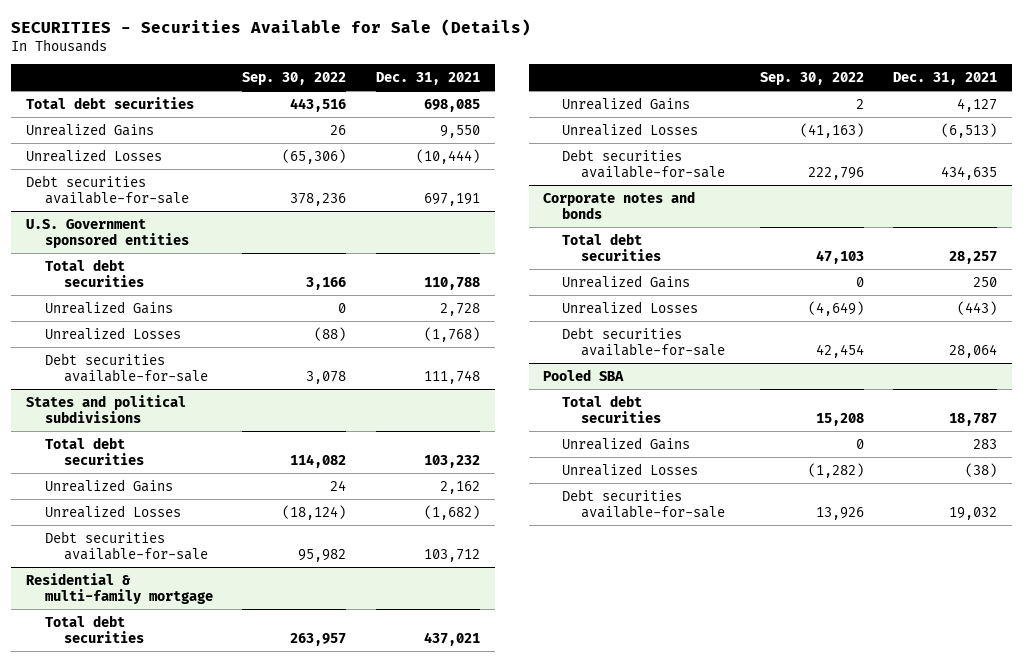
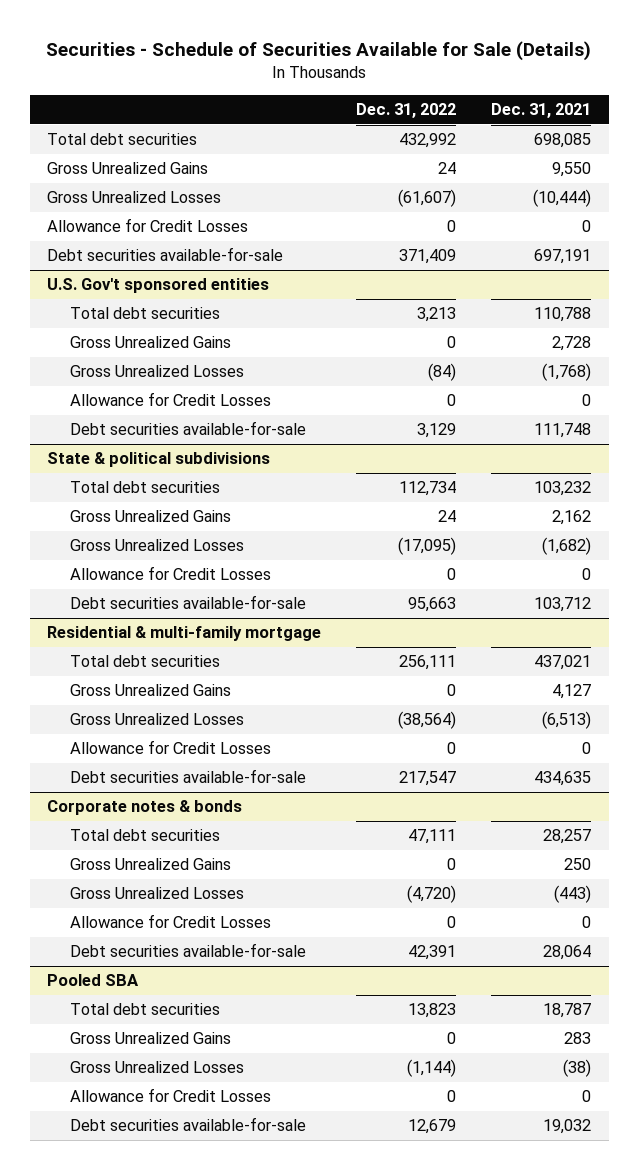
[11,18,532,36] SECURITIES - Securities Available for Sale (Details) -> [46,40,592,61] Securities - Schedule of Securities Available for Sale (Details)
[242,72,347,86] Sep. 30, 2022 -> none
none -> [356,103,457,119] Dec. 31, 2022
[26,122,155,136] Unrealized Gains -> [47,162,209,175] Gross Unrealized Gains
[26,148,163,162] Unrealized Losses -> [47,191,222,204] Gross Unrealized Losses
none -> [47,218,249,233] Allowance for Credit Losses
[26,218,189,249] U.S. Government sponsored entities -> [47,278,270,294] U.S. Gov't sponsored entities
[44,300,173,314] Unrealized Gains -> [70,336,232,349] Gross Unrealized Gains
[44,326,181,340] Unrealized Losses -> [70,365,245,378] Gross Unrealized Losses
none -> [70,392,272,407] Allowance for Credit Losses
[26,394,187,424] States and political subdivisions -> [47,452,271,468] State & political subdivisions
[44,478,173,492] Unrealized Gains -> [70,510,232,523] Gross Unrealized Gains
[44,504,181,518] Unrealized Losses -> [70,539,245,552] Gross Unrealized Losses
none -> [70,566,272,581] Allowance for Credit Losses
[562,96,691,110] Unrealized Gains -> [70,684,232,697] Gross Unrealized Gains
[562,122,699,136] Unrealized Losses -> [70,713,245,726] Gross Unrealized Losses
none -> [70,740,272,755] Allowance for Credit Losses
[543,190,696,220] Corporate notes and bonds -> [47,800,243,816] Corporate notes & bonds
[562,274,691,288] Unrealized Gains -> [70,858,232,871] Gross Unrealized Gains
[562,300,699,314] Unrealized Losses -> [70,887,245,900] Gross Unrealized Losses
none -> [70,914,272,929] Allowance for Credit Losses
[562,436,691,450] Unrealized Gains -> [70,1032,232,1045] Gross Unrealized Gains
[562,462,699,476] Unrealized Losses -> [70,1061,245,1074] Gross Unrealized Losses
none -> [70,1088,272,1103] Allowance for Credit Losses

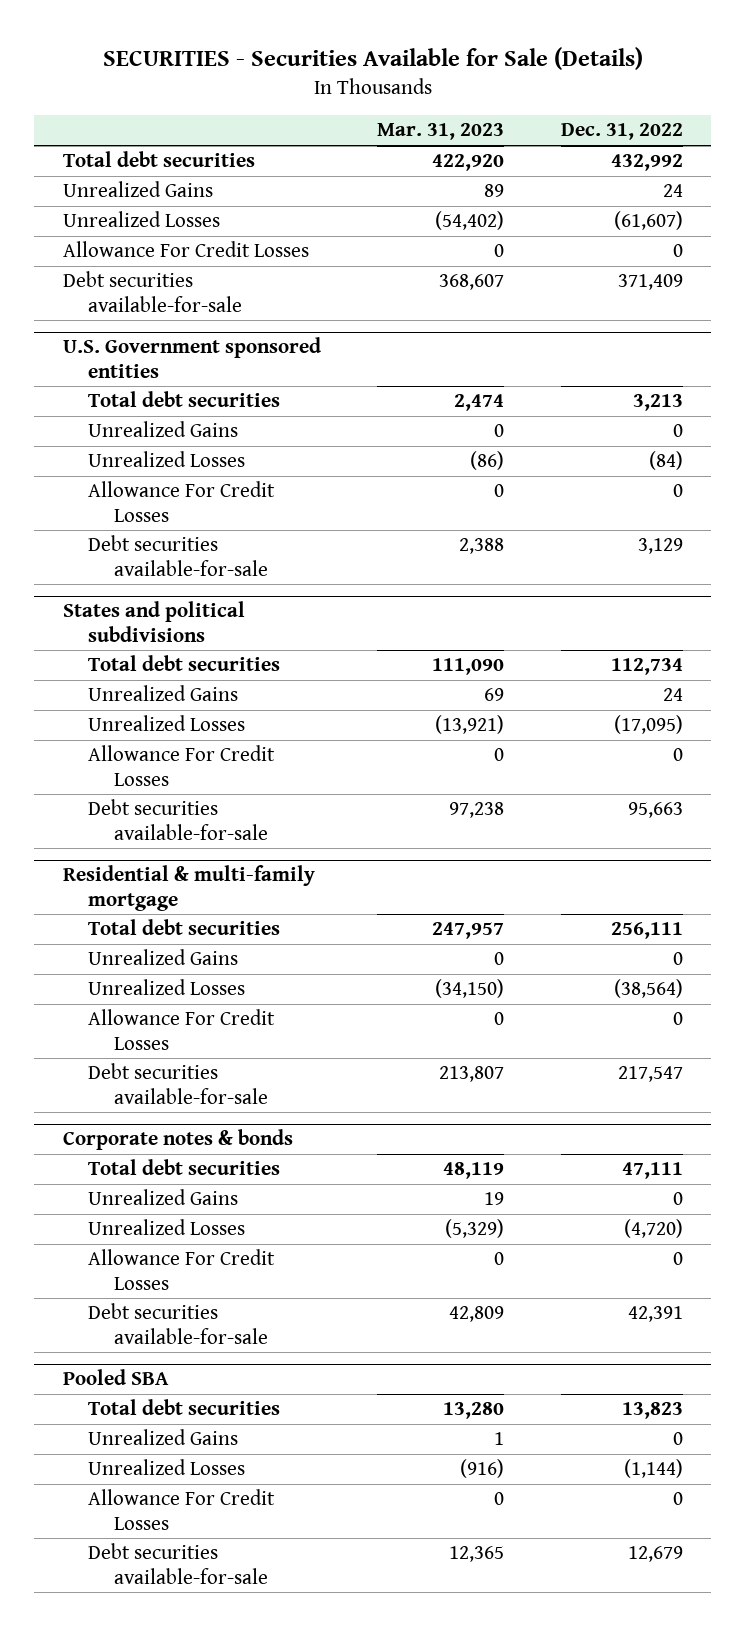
[46,40,592,61] Securities - Schedule of Securities Available for Sale (Details) -> [102,47,643,71] SECURITIES - Securities Available for Sale (Details)
[491,103,592,119] Dec. 31, 2021 -> none
none -> [377,123,505,141] Mar. 31, 2023
[47,162,209,175] Gross Unrealized Gains -> [62,181,213,198] Unrealized Gains
[47,191,222,204] Gross Unrealized Losses -> [62,211,220,228] Unrealized Losses
[47,218,249,233] Allowance for Credit Losses -> [62,241,309,258] Allowance For Credit Losses
[47,278,270,294] U.S. Gov't sponsored entities -> [62,337,321,378] U.S. Government sponsored entities
[70,336,232,349] Gross Unrealized Gains -> [88,421,239,438] Unrealized Gains
[70,365,245,378] Gross Unrealized Losses -> [88,451,246,468] Unrealized Losses
[70,392,272,407] Allowance for Credit Losses -> [88,481,276,522] Allowance For Credit Losses
[47,452,271,468] State & political subdivisions -> [62,601,245,642] States and political subdivisions
[70,510,232,523] Gross Unrealized Gains -> [88,685,239,702] Unrealized Gains
[70,539,245,552] Gross Unrealized Losses -> [88,715,246,732] Unrealized Losses
[70,566,272,581] Allowance for Credit Losses -> [88,745,276,786] Allowance For Credit Losses
[70,684,232,697] Gross Unrealized Gains -> [88,949,239,966] Unrealized Gains
[70,713,245,726] Gross Unrealized Losses -> [88,979,246,996] Unrealized Losses
[70,740,272,755] Allowance for Credit Losses -> [88,1009,276,1050] Allowance For Credit Losses
[70,858,232,871] Gross Unrealized Gains -> [88,1189,239,1206] Unrealized Gains
[70,887,245,900] Gross Unrealized Losses -> [88,1219,246,1236] Unrealized Losses
[70,914,272,929] Allowance for Credit Losses -> [88,1249,276,1290] Allowance For Credit Losses
[70,1032,232,1045] Gross Unrealized Gains -> [88,1429,239,1446] Unrealized Gains
[70,1061,245,1074] Gross Unrealized Losses -> [88,1459,246,1476] Unrealized Losses
[70,1088,272,1103] Allowance for Credit Losses -> [88,1489,276,1530] Allowance For Credit Losses

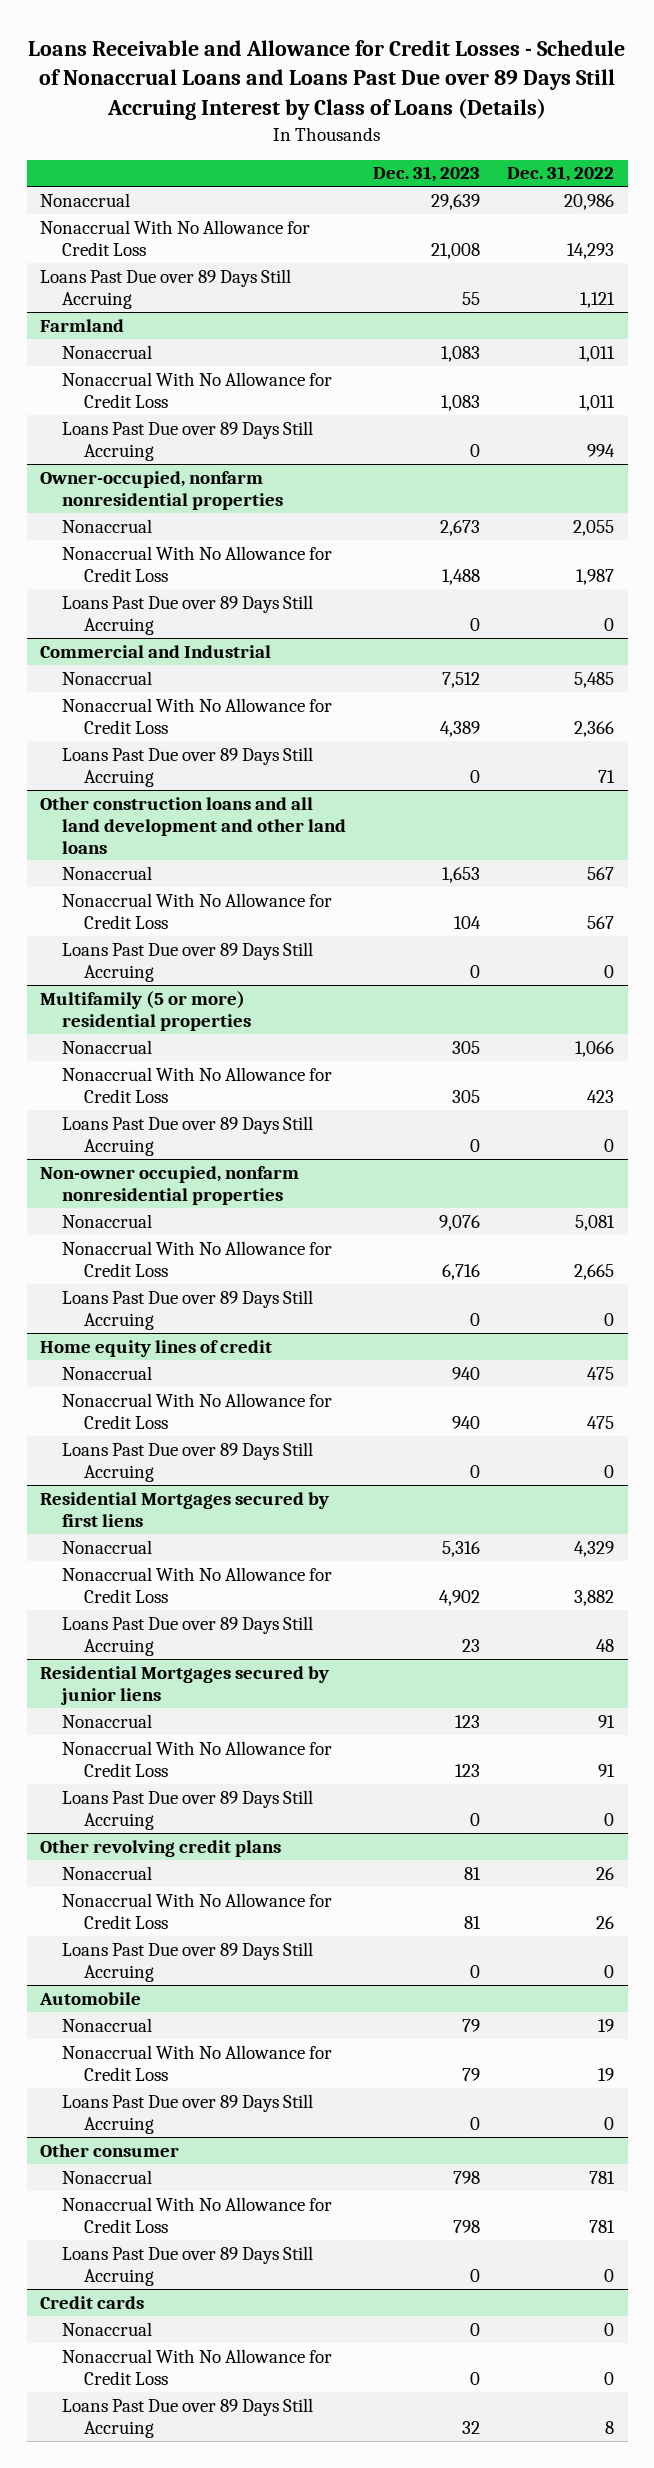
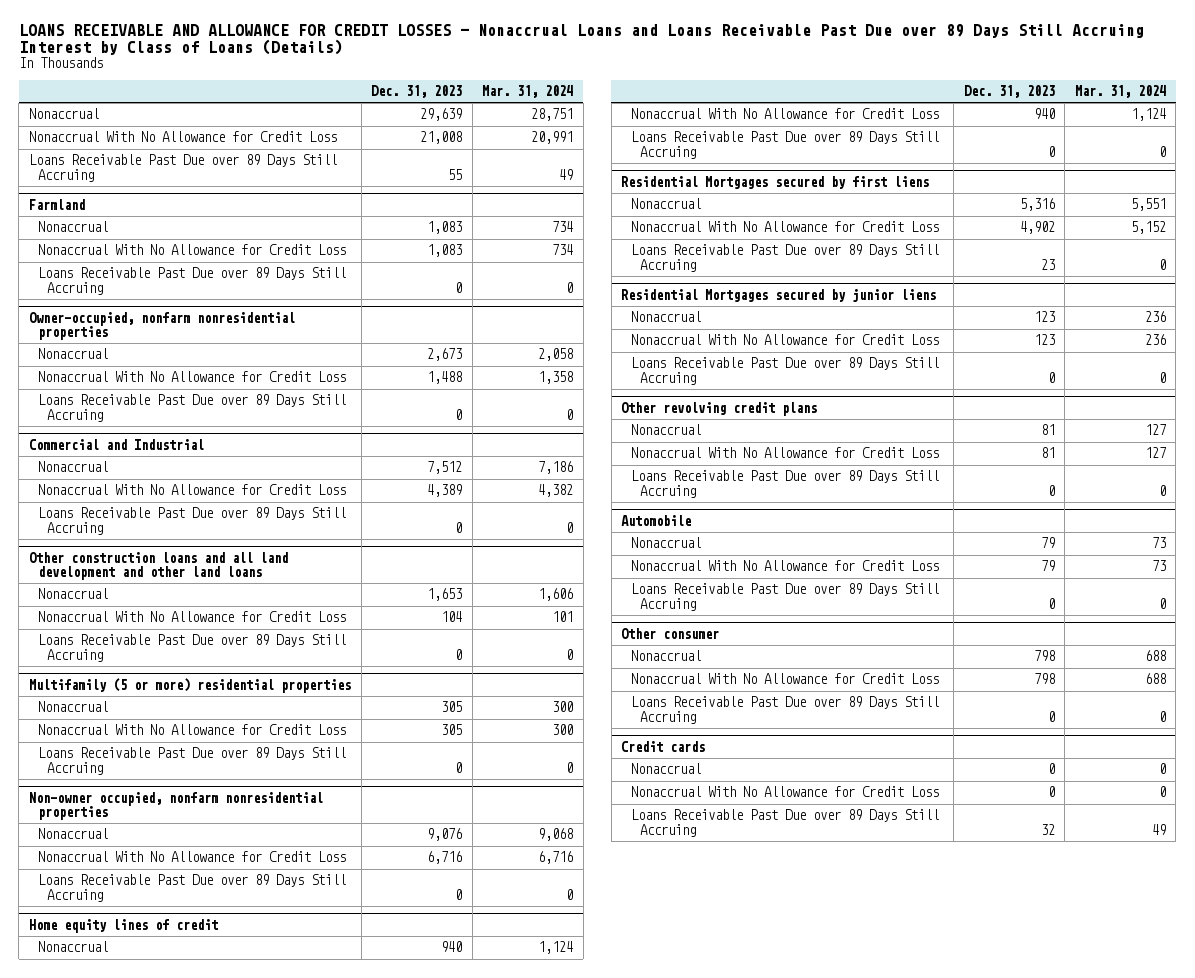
[28,40,626,120] Loans Receivable and Allowance for Credit Losses - Schedule of Nonaccrual Loans and Loans Past Due over 89 Days Still Accruing Interest by Class of Loans (Details) -> [18,24,1144,56] LOANS RECEIVABLE AND ALLOWANCE FOR CREDIT LOSSES - Nonaccrual Loans and Loans Receivable Past Due over 89 Days Still Accruing Interest by Class of Loans (Details)
[507,166,615,183] Dec. 31, 2022 -> none
none -> [482,85,574,99] Mar. 31, 2024
[40,268,292,309] Loans Past Due over 89 Days Still Accruing -> [28,154,337,182] Loans Receivable Past Due over 89 Days Still Accruing
[61,420,313,461] Loans Past Due over 89 Days Still Accruing -> [38,267,347,295] Loans Receivable Past Due over 89 Days Still Accruing
[61,594,313,635] Loans Past Due over 89 Days Still Accruing -> [38,394,347,422] Loans Receivable Past Due over 89 Days Still Accruing
[61,746,313,787] Loans Past Due over 89 Days Still Accruing -> [38,507,347,535] Loans Receivable Past Due over 89 Days Still Accruing
[61,941,313,982] Loans Past Due over 89 Days Still Accruing -> [38,634,347,662] Loans Receivable Past Due over 89 Days Still Accruing
[61,1115,313,1156] Loans Past Due over 89 Days Still Accruing -> [38,747,347,775] Loans Receivable Past Due over 89 Days Still Accruing
[61,1289,313,1330] Loans Past Due over 89 Days Still Accruing -> [38,874,347,902] Loans Receivable Past Due over 89 Days Still Accruing
[61,1441,313,1482] Loans Past Due over 89 Days Still Accruing -> [630,131,939,159] Loans Receivable Past Due over 89 Days Still Accruing
[61,1615,313,1656] Loans Past Due over 89 Days Still Accruing -> [630,244,939,272] Loans Receivable Past Due over 89 Days Still Accruing
[61,1789,313,1830] Loans Past Due over 89 Days Still Accruing -> [630,357,939,385] Loans Receivable Past Due over 89 Days Still Accruing
[61,1941,313,1982] Loans Past Due over 89 Days Still Accruing -> [630,470,939,498] Loans Receivable Past Due over 89 Days Still Accruing
[61,2093,313,2134] Loans Past Due over 89 Days Still Accruing -> [630,583,939,611] Loans Receivable Past Due over 89 Days Still Accruing
[61,2245,313,2286] Loans Past Due over 89 Days Still Accruing -> [630,696,939,724] Loans Receivable Past Due over 89 Days Still Accruing
[61,2397,313,2438] Loans Past Due over 89 Days Still Accruing -> [630,809,939,837] Loans Receivable Past Due over 89 Days Still Accruing

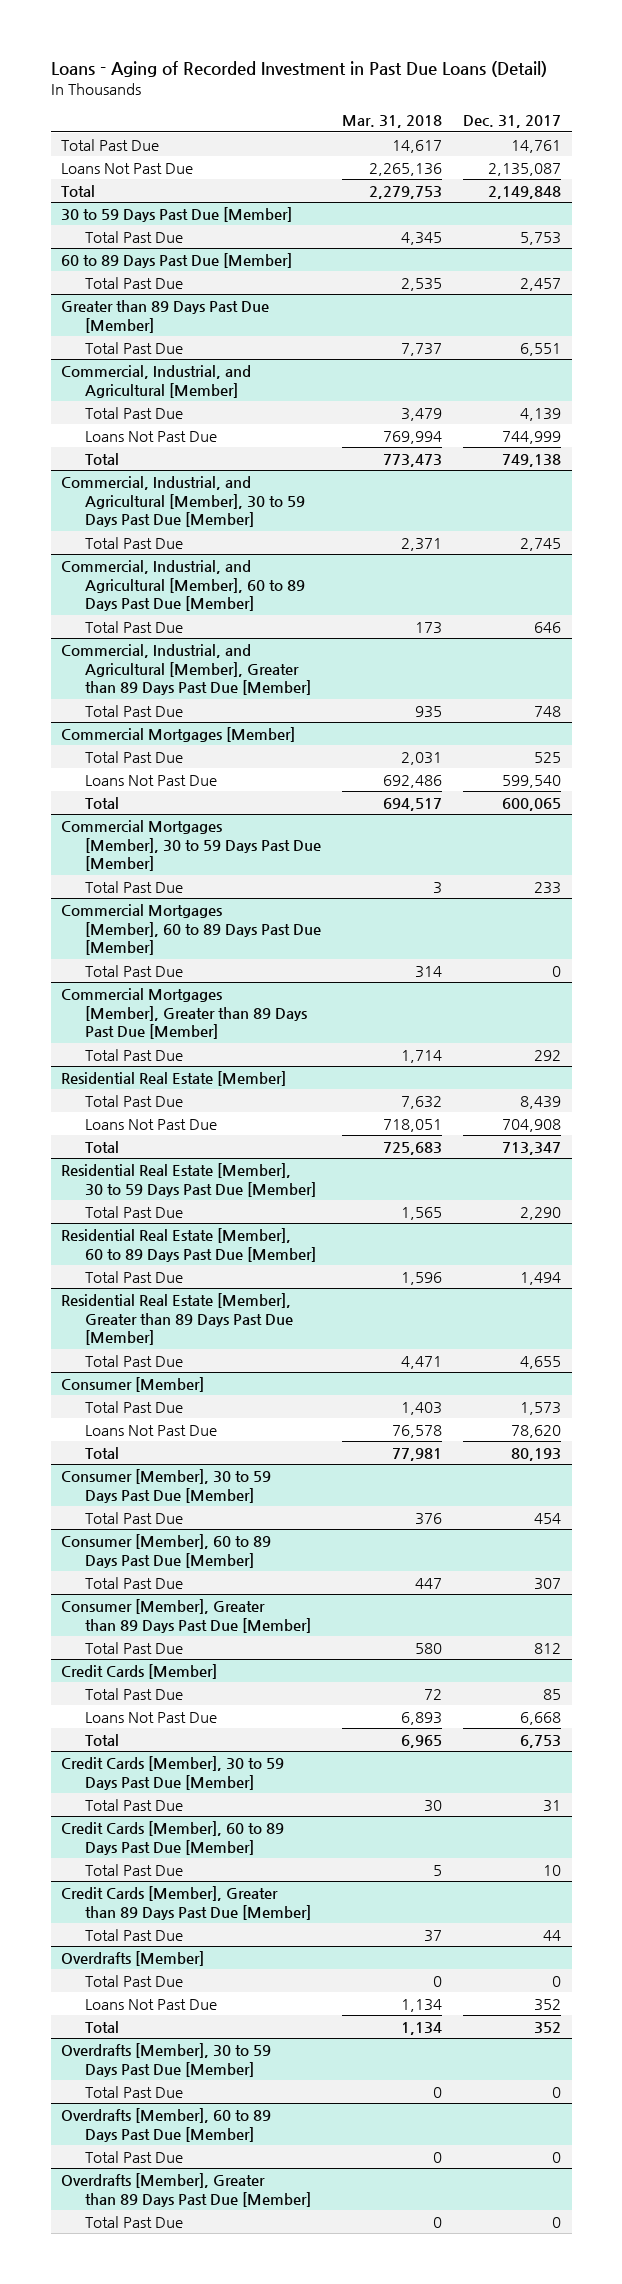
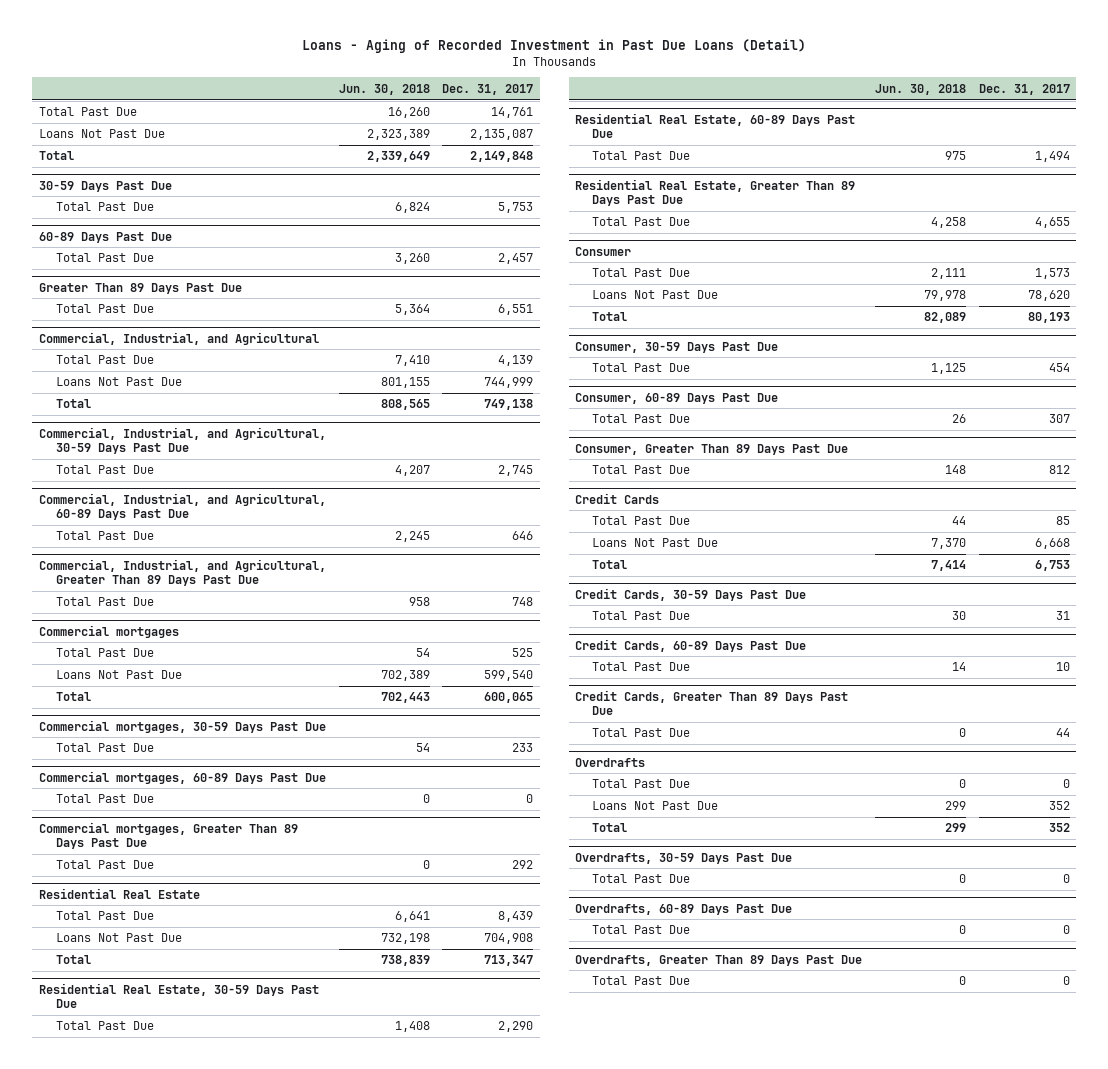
[341,115,442,129] Mar. 31, 2018 -> none
none -> [338,83,430,95] Jun. 30, 2018
[61,206,293,222] 30 to 59 Days Past Due [Member] -> [38,180,172,192] 30-59 Days Past Due
[61,252,293,268] 60 to 89 Days Past Due [Member] -> [38,231,172,243] 60-89 Days Past Due
[61,299,270,333] Greater than 89 Days Past Due [Member] -> [38,282,242,294] Greater Than 89 Days Past Due
[61,364,252,398] Commercial, Industrial, and Agricultural [Member] -> [38,331,319,345] Commercial, Industrial, and Agricultural
[61,475,305,528] Commercial, Industrial, and Agricultural [Member], 30 to 59 Days Past Due [Member] -> [38,426,326,454] Commercial, Industrial, and Agricultural, 30-59 Days Past Due
[61,559,305,612] Commercial, Industrial, and Agricultural [Member], 60 to 89 Days Past Due [Member] -> [38,492,326,520] Commercial, Industrial, and Agricultural, 60-89 Days Past Due
[61,643,311,696] Commercial, Industrial, and Agricultural [Member], Greater than 89 Days Past Due [Member] -> [38,558,326,586] Commercial, Industrial, and Agricultural, Greater Than 89 Days Past Due
[61,726,296,742] Commercial Mortgages [Member] -> [38,624,179,638] Commercial mortgages
[61,819,321,872] Commercial Mortgages [Member], 30 to 59 Days Past Due [Member] -> [38,719,326,733] Commercial mortgages, 30-59 Days Past Due
[61,903,321,956] Commercial Mortgages [Member], 60 to 89 Days Past Due [Member] -> [38,770,326,784] Commercial mortgages, 60-89 Days Past Due
[61,987,307,1040] Commercial Mortgages [Member], Greater than 89 Days Past Due [Member] -> [38,821,298,849] Commercial mortgages, Greater Than 89 Days Past Due
[61,1070,287,1086] Residential Real Estate [Member] -> [38,887,200,899] Residential Real Estate
[61,1162,316,1197] Residential Real Estate [Member], 30 to 59 Days Past Due [Member] -> [38,982,319,1008] Residential Real Estate, 30-59 Days Past Due
[61,1227,316,1262] Residential Real Estate [Member], 60 to 89 Days Past Due [Member] -> [574,112,855,138] Residential Real Estate, 60-89 Days Past Due
[61,1292,293,1346] Residential Real Estate [Member], Greater than 89 Days Past Due [Member] -> [574,178,855,206] Residential Real Estate, Greater Than 89 Days Past Due
[61,1376,205,1392] Consumer [Member] -> [574,246,631,256] Consumer
[61,1468,272,1503] Consumer [Member], 30 to 59 Days Past Due [Member] -> [574,341,778,353] Consumer, 30-59 Days Past Due
[61,1533,272,1568] Consumer [Member], 60 to 89 Days Past Due [Member] -> [574,392,778,404] Consumer, 60-89 Days Past Due
[61,1598,311,1633] Consumer [Member], Greater than 89 Days Past Due [Member] -> [574,443,848,455] Consumer, Greater Than 89 Days Past Due
[61,1663,218,1679] Credit Cards [Member] -> [574,492,659,504] Credit Cards
[61,1755,285,1790] Credit Cards [Member], 30 to 59 Days Past Due [Member] -> [574,587,806,601] Credit Cards, 30-59 Days Past Due
[61,1820,285,1855] Credit Cards [Member], 60 to 89 Days Past Due [Member] -> [574,638,806,652] Credit Cards, 60-89 Days Past Due
[61,1885,311,1920] Credit Cards [Member], Greater than 89 Days Past Due [Member] -> [574,689,848,715] Credit Cards, Greater Than 89 Days Past Due
[61,1950,205,1966] Overdrafts [Member] -> [574,757,645,767] Overdrafts
[61,2042,272,2077] Overdrafts [Member], 30 to 59 Days Past Due [Member] -> [574,852,792,864] Overdrafts, 30-59 Days Past Due
[61,2107,272,2142] Overdrafts [Member], 60 to 89 Days Past Due [Member] -> [574,903,792,915] Overdrafts, 60-89 Days Past Due
[61,2172,311,2207] Overdrafts [Member], Greater than 89 Days Past Due [Member] -> [574,954,862,966] Overdrafts, Greater Than 89 Days Past Due

